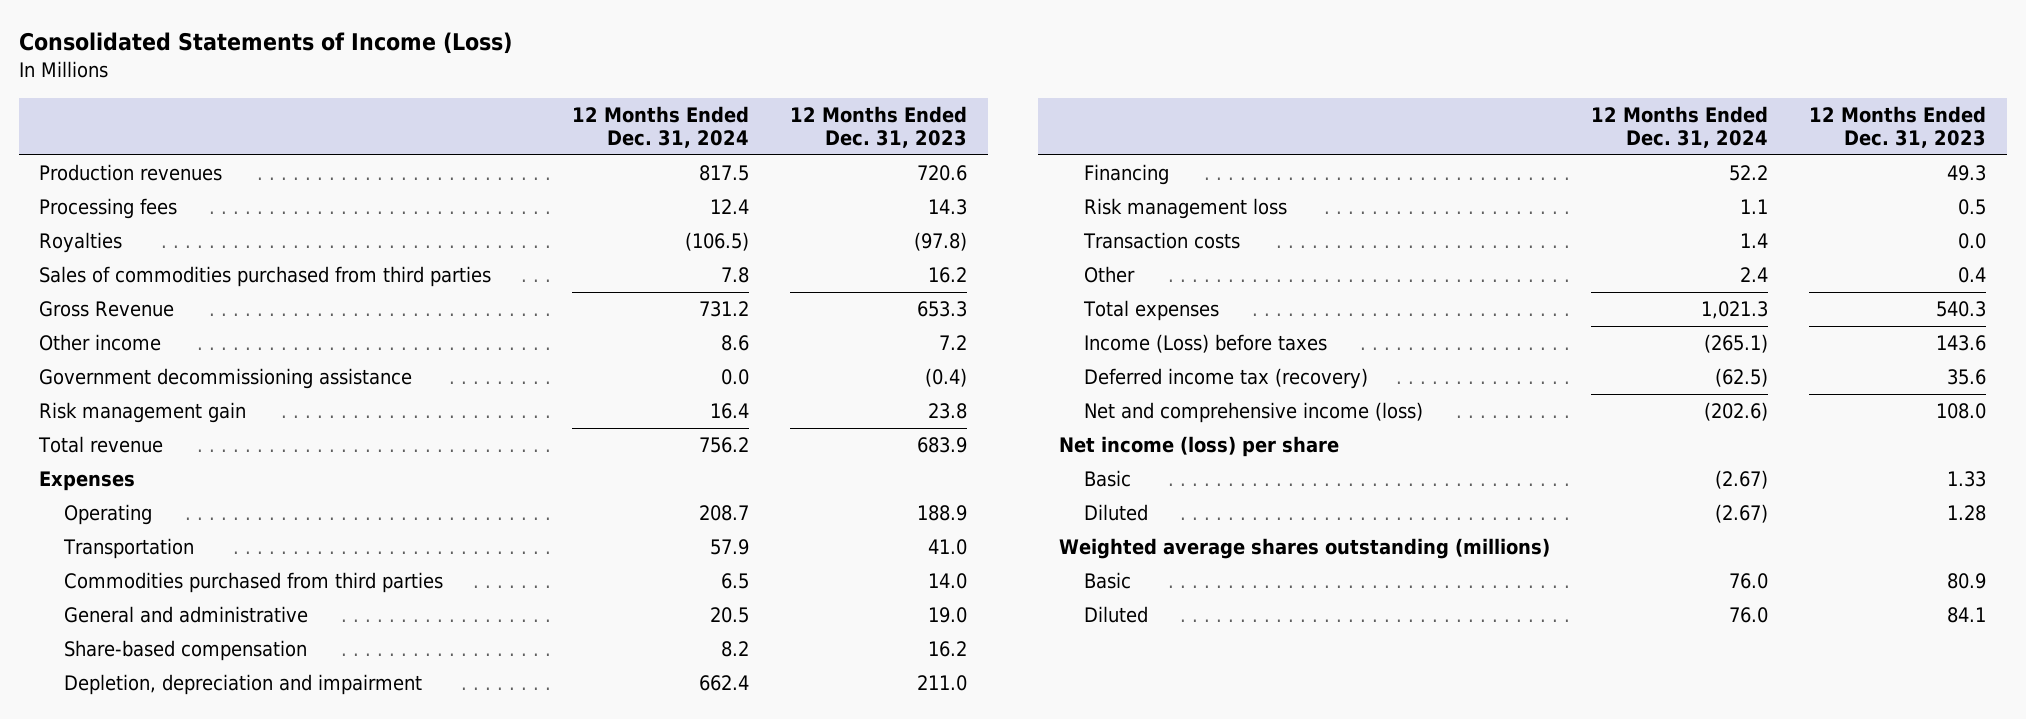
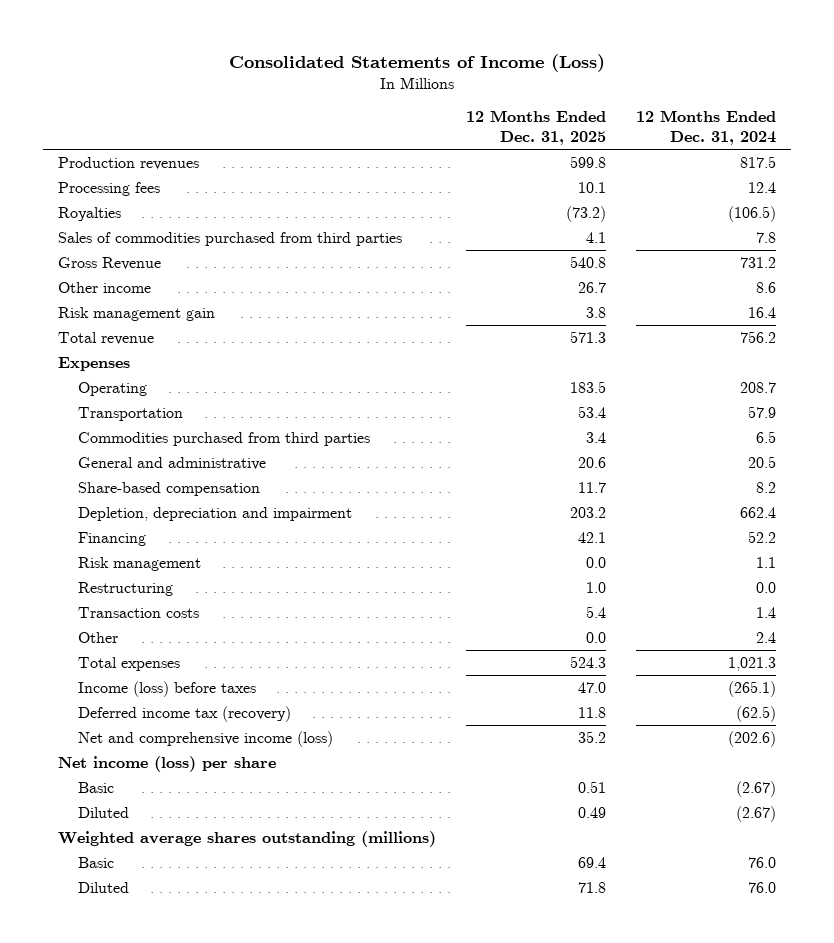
[789,105,967,149] 12 Months Ended Dec. 31, 2023 -> none
none -> [466,110,607,146] 12 Months Ended Dec. 31, 2025
[39,368,413,390] Government decommissioning assistance -> none
[1083,198,1287,220] Risk management loss -> [77,556,201,571] Risk management
none -> [77,581,173,596] Restructuring
[1083,334,1327,354] Income (Loss) before taxes -> [77,680,256,697] Income (loss) before taxes

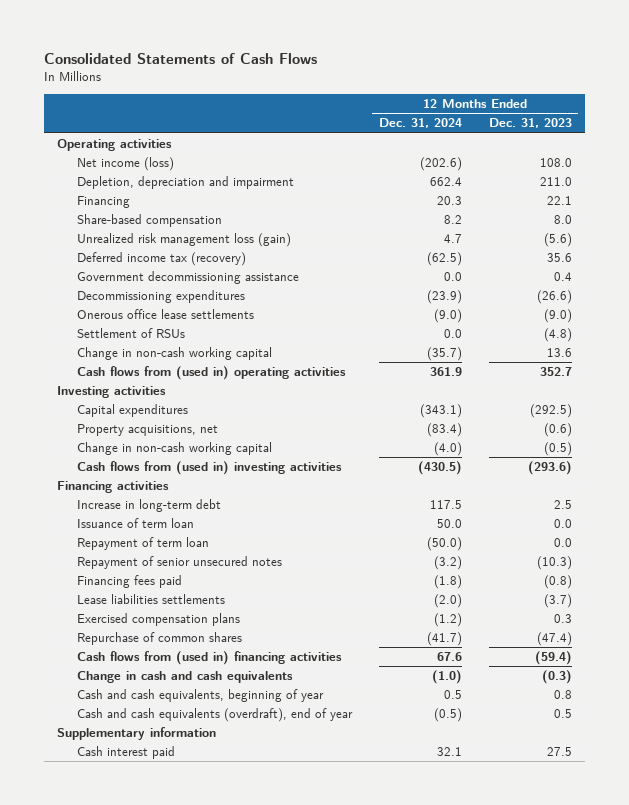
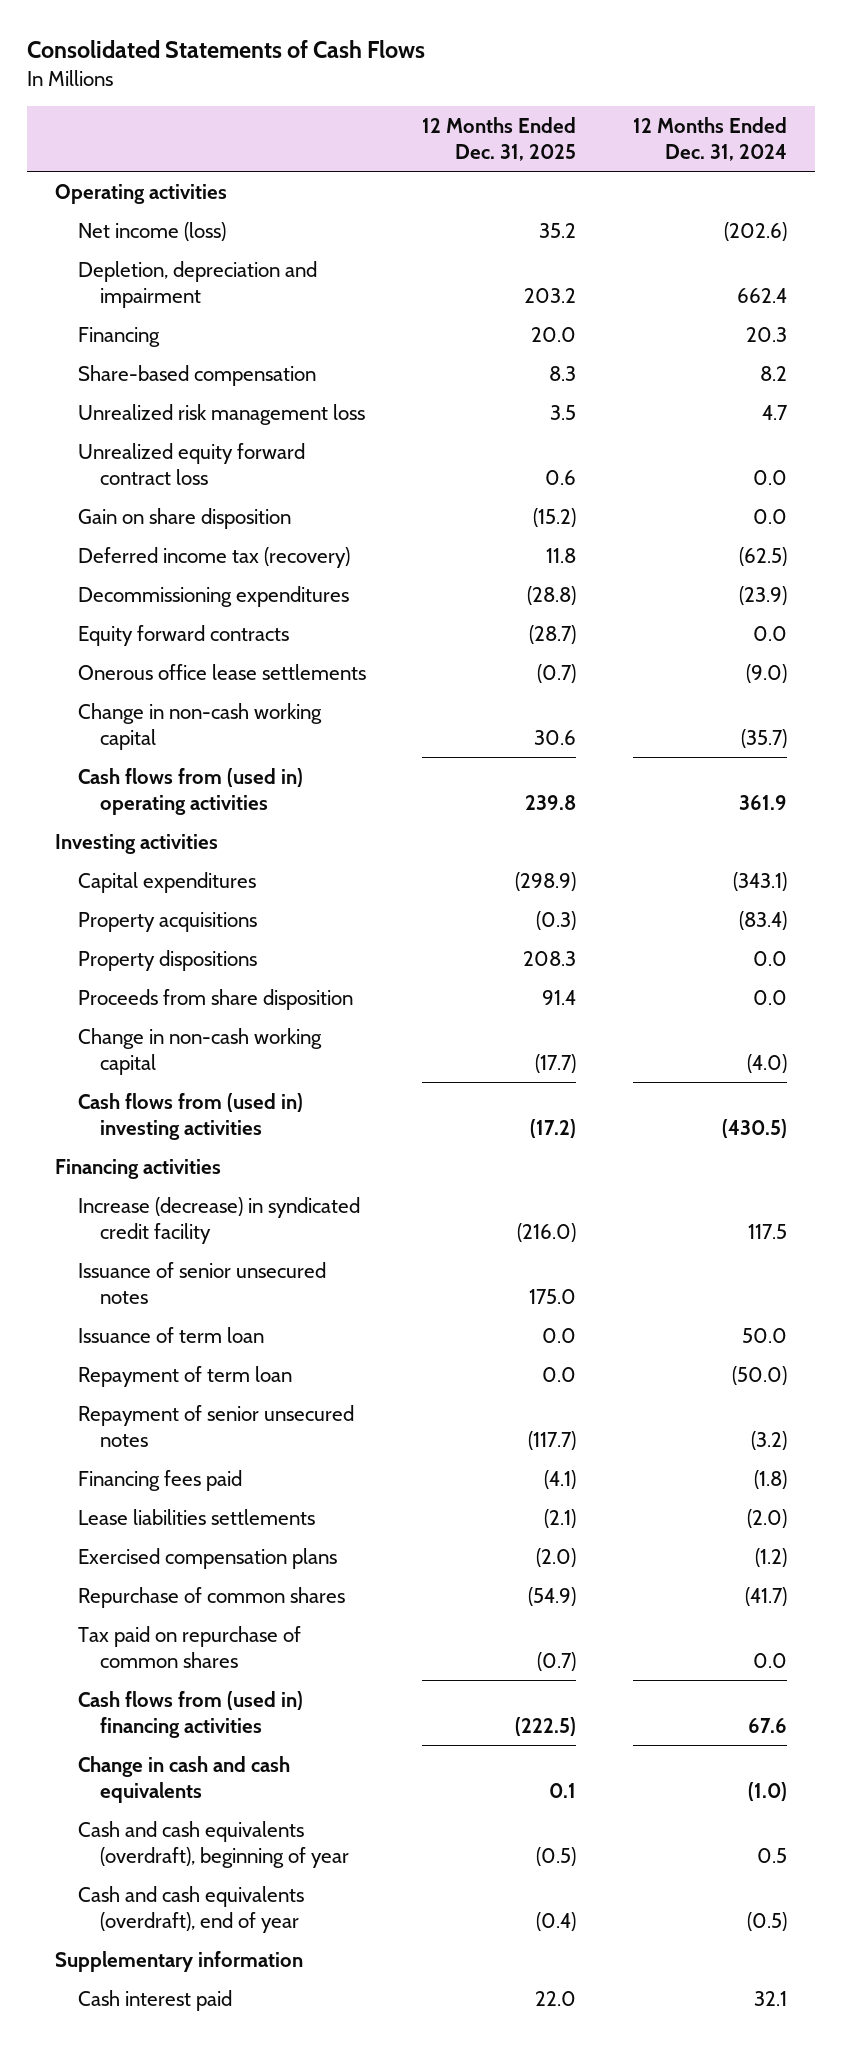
[488,118,572,129] Dec. 31, 2023 -> none
none -> [422,116,577,162] 12 Months Ended Dec. 31, 2025
[77,233,292,248] Unrealized risk management loss (gain) -> [77,403,365,425] Unrealized risk management loss
none -> [77,442,305,485] Unrealized equity forward contract loss
none -> [77,507,291,529] Gain on share disposition
[77,271,300,285] Government decommissioning assistance -> none
none -> [77,624,289,646] Equity forward contracts
[77,328,186,339] Settlement of RSUs -> none
[77,424,219,437] Property acquisitions, net -> [77,911,257,932] Property acquisitions
none -> [77,949,257,971] Property dispositions
none -> [77,988,353,1010] Proceeds from share disposition
[77,499,222,513] Increase in long-term debt -> [77,1196,360,1244] Increase (decrease) in syndicated credit facility
none -> [77,1261,326,1304] Issuance of senior unsecured notes
none -> [77,1625,301,1668] Tax paid on repurchase of common shares
[77,689,325,703] Cash and cash equivalents, beginning of year -> [77,1820,350,1868] Cash and cash equivalents (overdraft), beginning of year

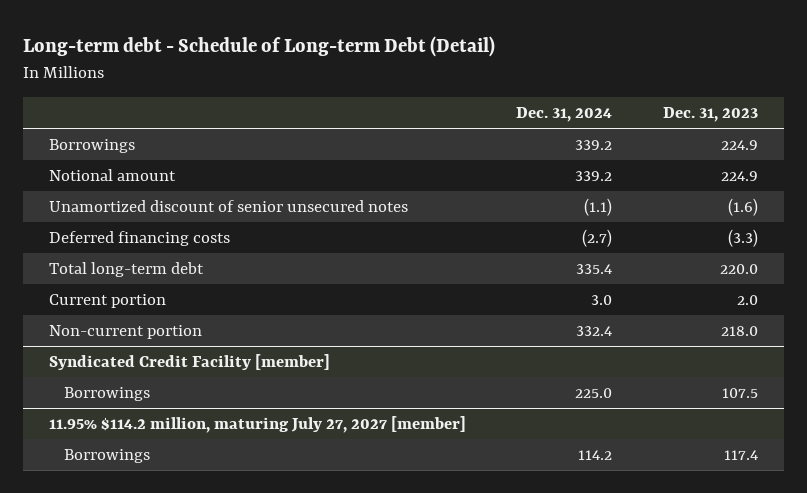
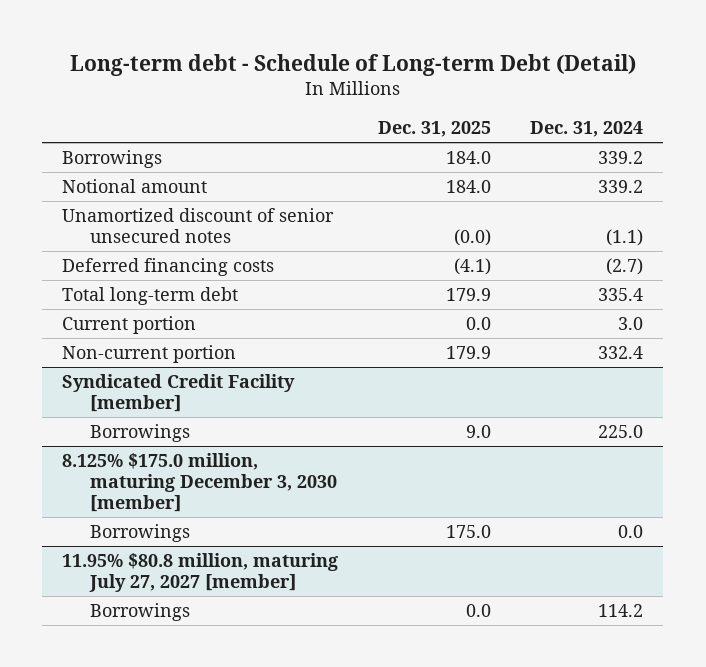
[663,107,759,123] Dec. 31, 2023 -> none
none -> [377,121,491,138] Dec. 31, 2025
none -> [62,452,338,512] 8.125% $175.0 million, maturing December 3, 2030 [member]
none -> [90,523,191,542] Borrowings
[48,415,466,433] 11.95% $114.2 million, maturing July 27, 2027 [member] -> [62,552,339,592] 11.95% $80.8 million, maturing July 27, 2027 [member]

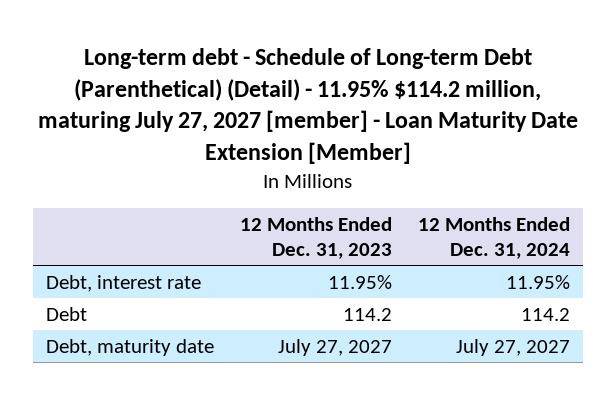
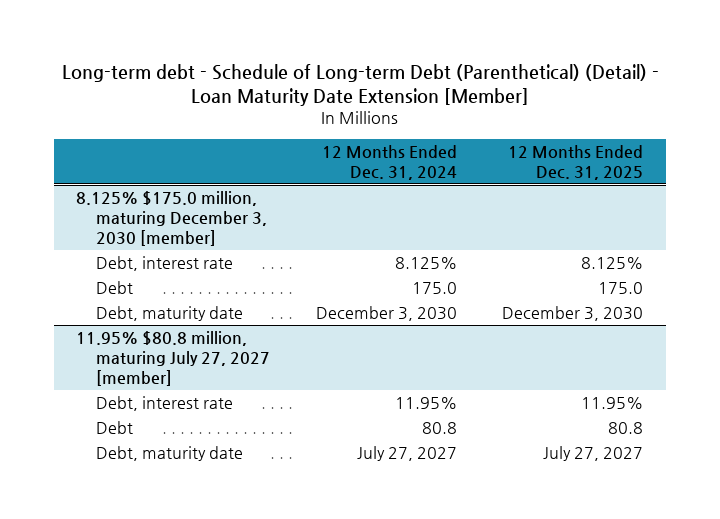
[37,47,578,165] Long-term debt - Schedule of Long-term Debt (Parenthetical) (Detail) - 11.95% $114.2 million, maturing July 27, 2027 [member] - Loan Maturity Date Extension [Member] -> [61,63,659,107] Long-term debt - Schedule of Long-term Debt (Parenthetical) (Detail) - Loan Maturity Date Extension [Member]
[239,216,392,259] 12 Months Ended Dec. 31, 2023 -> none
none -> [508,144,644,180] 12 Months Ended Dec. 31, 2025
none -> [76,190,268,246] 8.125% $175.0 million, maturing December 3, 2030 [member]
none -> [96,255,234,271] Debt, interest rate
none -> [96,280,134,294] Debt
none -> [96,305,244,321] Debt, maturity date
none -> [76,330,271,386] 11.95% $80.8 million, maturing July 27, 2027 [member]
[520,307,570,321] 114.2 -> [421,421,457,434] 80.8

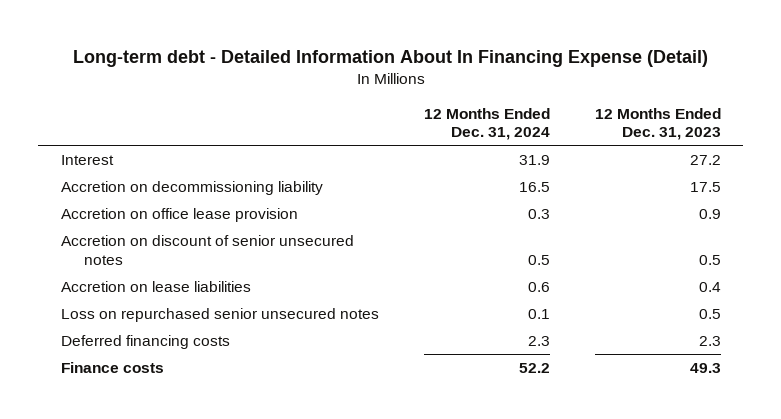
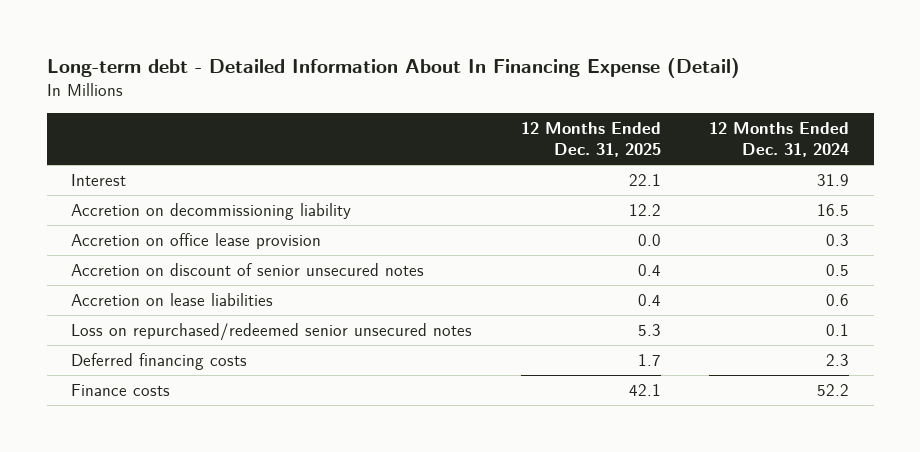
[594,107,721,141] 12 Months Ended Dec. 31, 2023 -> none
none -> [520,121,661,158] 12 Months Ended Dec. 31, 2025
[60,307,379,322] Loss on repurchased senior unsecured notes -> [70,322,472,341] Loss on repurchased/redeemed senior unsecured notes

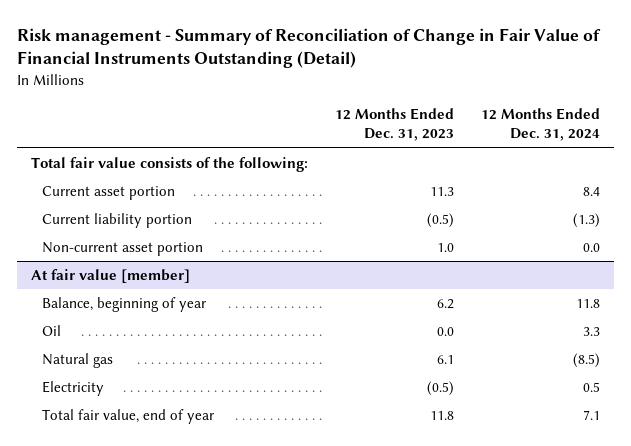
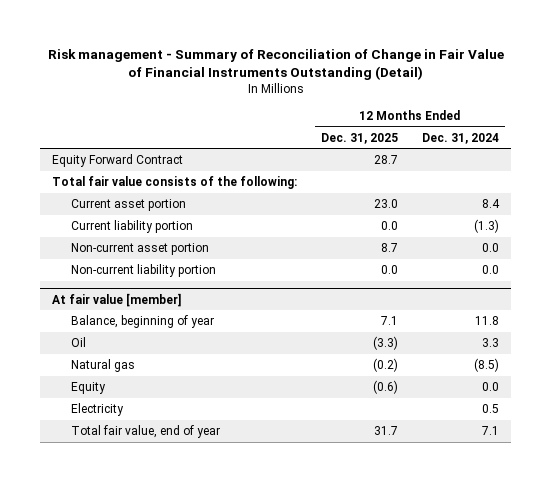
[335,107,455,142] 12 Months Ended Dec. 31, 2023 -> none
none -> [321,132,399,144] Dec. 31, 2025
none -> [52,154,184,168] Equity Forward Contract
none -> [70,264,216,278] Non-current liability portion
none -> [70,382,106,395] Equity

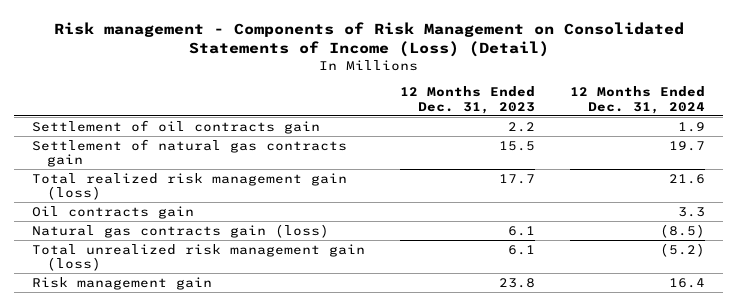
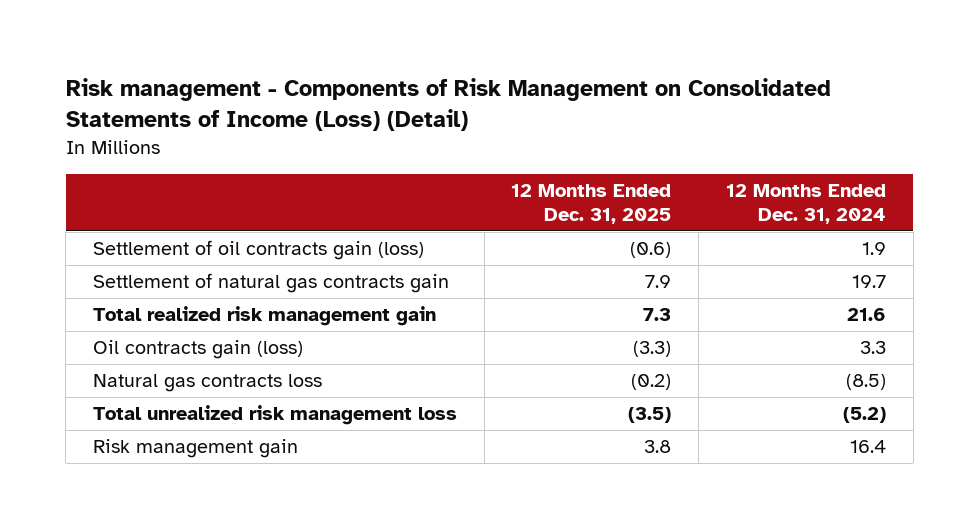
[400,86,536,114] 12 Months Ended Dec. 31, 2023 -> none
none -> [511,184,672,225] 12 Months Ended Dec. 31, 2025
[32,119,321,134] Settlement of oil contracts gain -> [92,240,424,261] Settlement of oil contracts gain (loss)
[32,172,348,201] Total realized risk management gain (loss) -> [92,306,436,327] Total realized risk management gain
[32,205,195,219] Oil contracts gain -> [92,340,303,360] Oil contracts gain (loss)
[32,223,330,238] Natural gas contracts gain (loss) -> [92,374,322,393] Natural gas contracts loss
[32,243,366,272] Total unrealized risk management gain (loss) -> [92,405,457,426] Total unrealized risk management loss

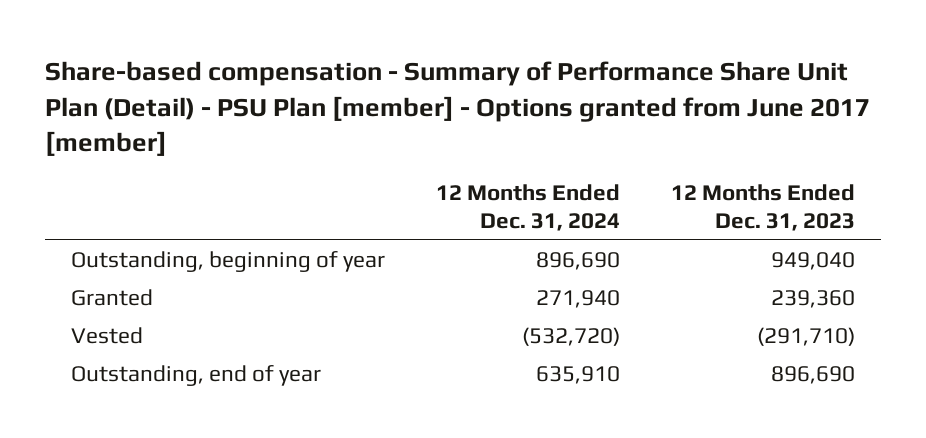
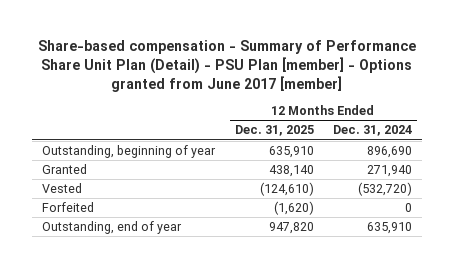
[671,183,856,231] 12 Months Ended Dec. 31, 2023 -> none
none -> [234,125,314,137] Dec. 31, 2025
none -> [41,201,94,212] Forfeited

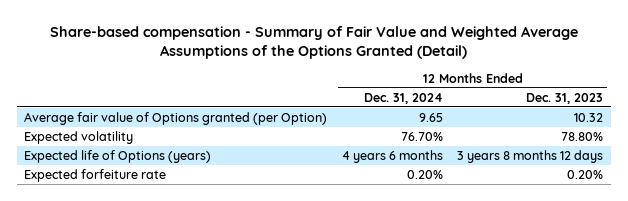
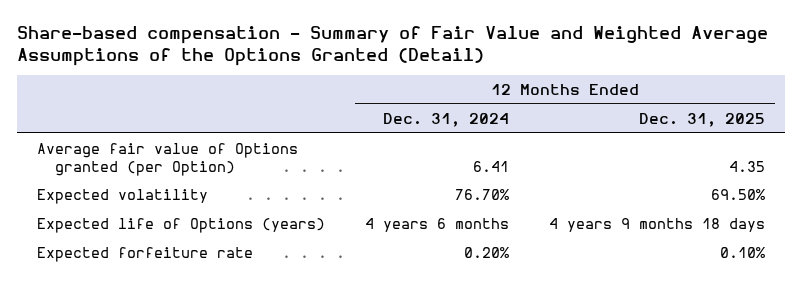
[526,92,604,104] Dec. 31, 2023 -> none
none -> [638,112,765,127] Dec. 31, 2025
[418,113,443,123] 9.65 -> [472,160,509,172] 6.41

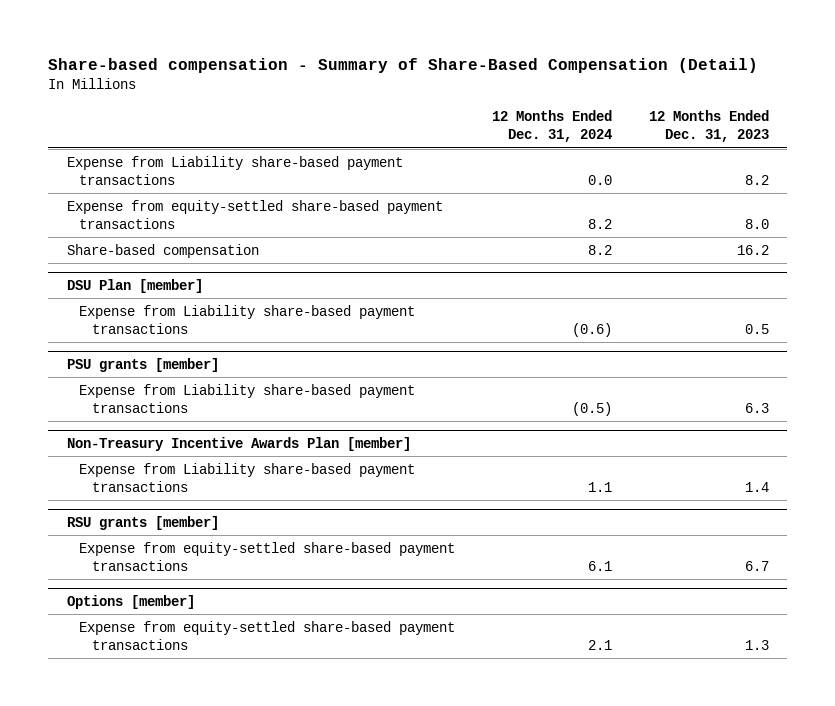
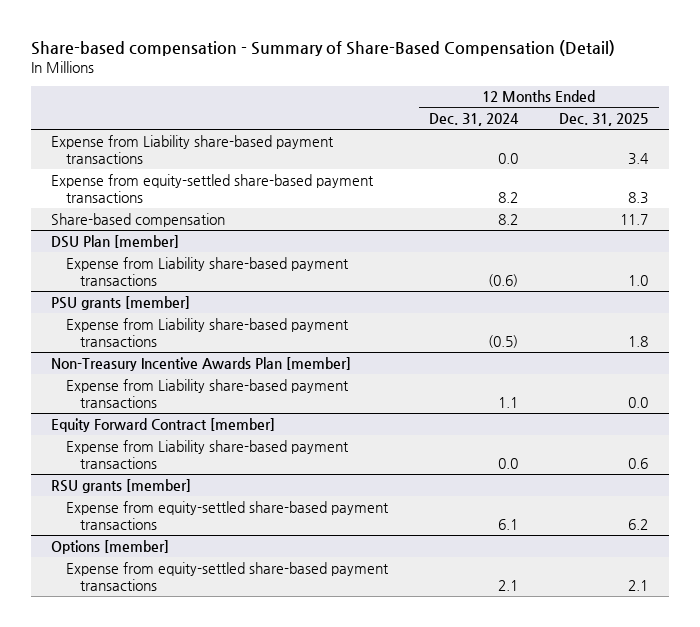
[648,109,769,143] 12 Months Ended Dec. 31, 2023 -> none
none -> [559,113,649,127] Dec. 31, 2025
none -> [51,417,276,432] Equity Forward Contract [member]
none -> [65,439,349,470] Expense from Liability share-based payment transactions

